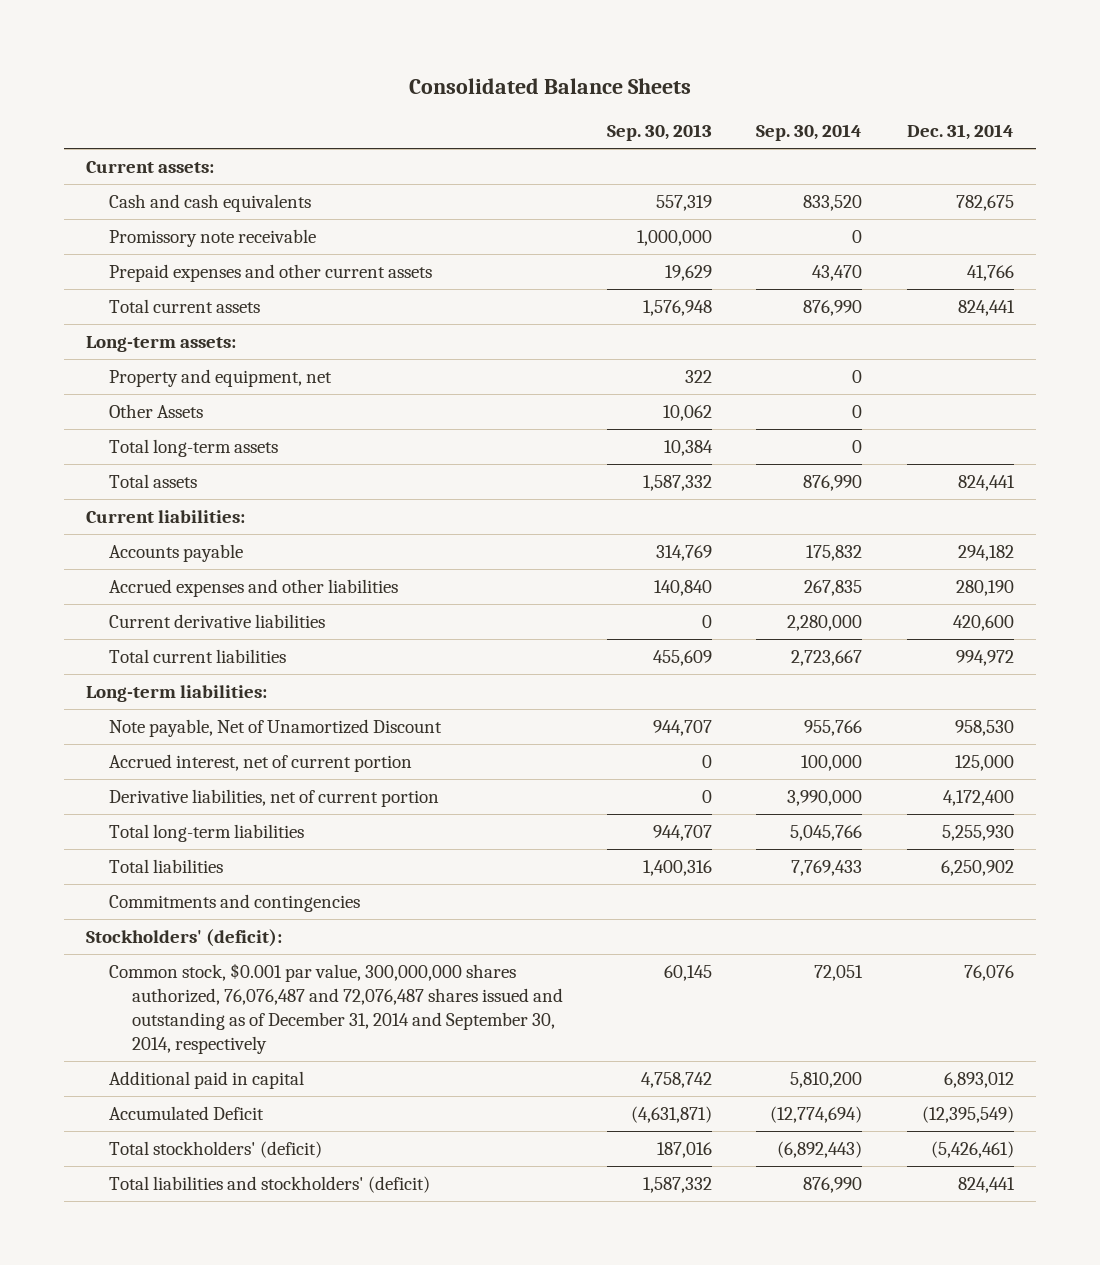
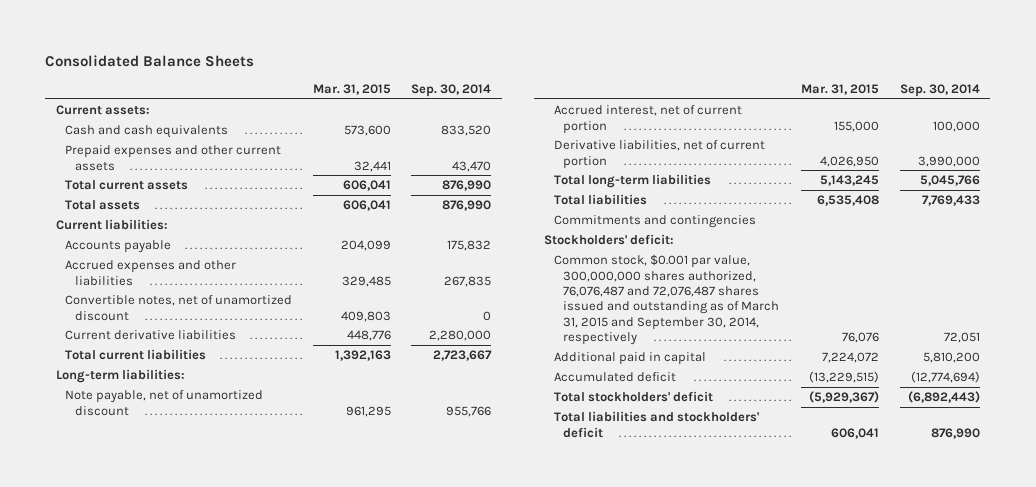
[607,124,713,142] Sep. 30, 2013 -> none
[906,124,1014,141] Dec. 31, 2014 -> none
none -> [312,83,391,95] Mar. 31, 2015
[108,229,316,248] Promissory note receivable -> none
[86,336,237,353] Long-term assets: -> none
[108,369,332,388] Property and equipment, net -> none
[108,404,203,419] Other Assets -> none
[108,439,278,458] Total long-term assets -> none
none -> [65,295,293,321] Convertible notes, net of unamortized discount
[108,719,442,738] Note payable, Net of Unamortized Discount -> [65,390,264,416] Note payable, net of unamortized discount
[86,929,283,948] Stockholders' (deficit): -> [544,234,675,246] Stockholders' deficit:
[108,963,563,1054] Common stock, $0.001 par value, 300,000,000 shares authorized, 76,076,487 and 72,076,487 shares issued and outstanding as of December 31, 2014 and September 30, 2014, respectively -> [553,254,780,346] Common stock, $0.001 par value, 300,000,000 shares authorized, 76,076,487 and 72,076,487 shares issued and outstanding as of March 31, 2015 and September 30, 2014, respectively
[108,1106,264,1121] Accumulated Deficit -> [553,372,676,383] Accumulated deficit
[108,1141,322,1159] Total stockholders' (deficit) -> [553,391,713,403] Total stockholders' deficit
[108,1176,430,1194] Total liabilities and stockholders' (deficit) -> [553,411,759,438] Total liabilities and stockholders' deficit

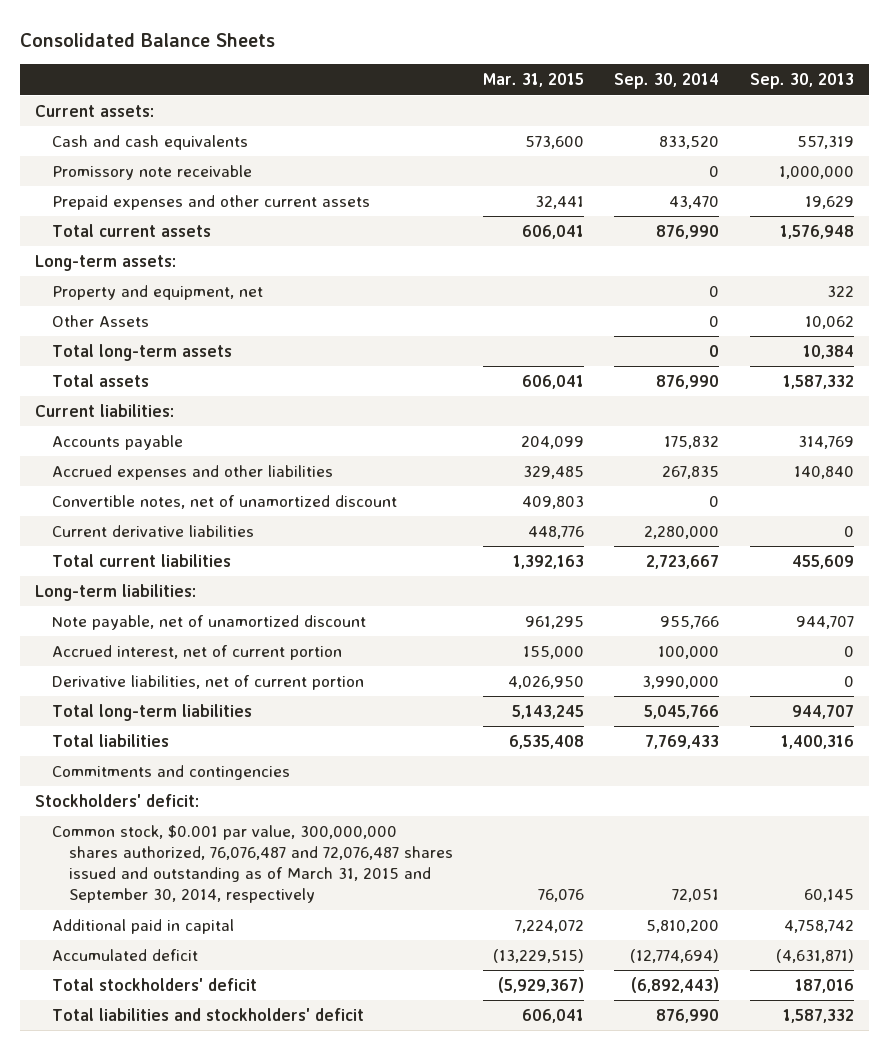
none -> [749,73,854,90] Sep. 30, 2013
none -> [52,165,253,181] Promissory note receivable
none -> [35,255,177,272] Long-term assets:
none -> [52,285,264,301] Property and equipment, net
none -> [52,315,150,328] Other Assets
none -> [52,344,233,362] Total long-term assets

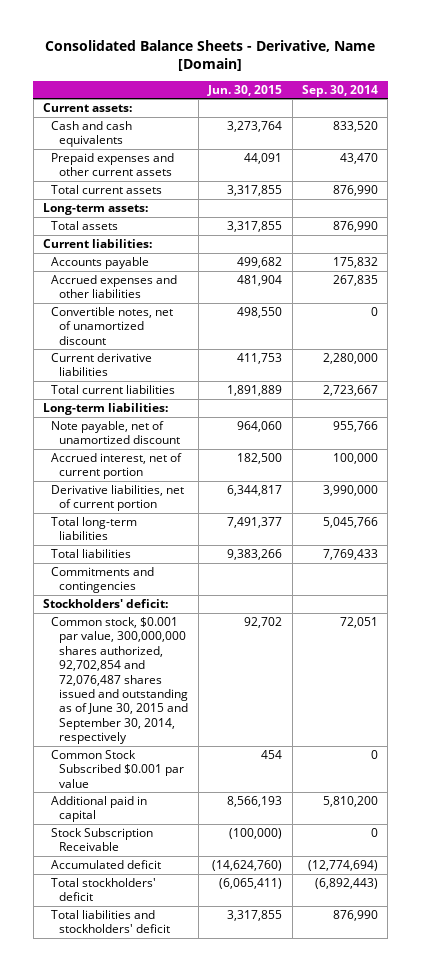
[20,33,276,48] Consolidated Balance Sheets -> [45,40,376,72] Consolidated Balance Sheets - Derivative, Name [Domain]
[483,73,585,88] Mar. 31, 2015 -> none
[749,73,854,90] Sep. 30, 2013 -> none
none -> [207,84,283,96] Jun. 30, 2015
[52,165,253,181] Promissory note receivable -> none
[52,285,264,301] Property and equipment, net -> none
[52,315,150,328] Other Assets -> none
[52,344,233,362] Total long-term assets -> none
[52,825,454,904] Common stock, $0.001 par value, 300,000,000 shares authorized, 76,076,487 and 72,076,487 shares issued and outstanding as of March 31, 2015 and September 30, 2014, respectively -> [51,616,189,745] Common stock, $0.001 par value, 300,000,000 shares authorized, 92,702,854 and 72,076,487 shares issued and outstanding as of June 30, 2015 and September 30, 2014, respectively
none -> [51,749,185,788] Common Stock Subscribed $0.001 par value
none -> [51,827,154,852] Stock Subscription Receivable

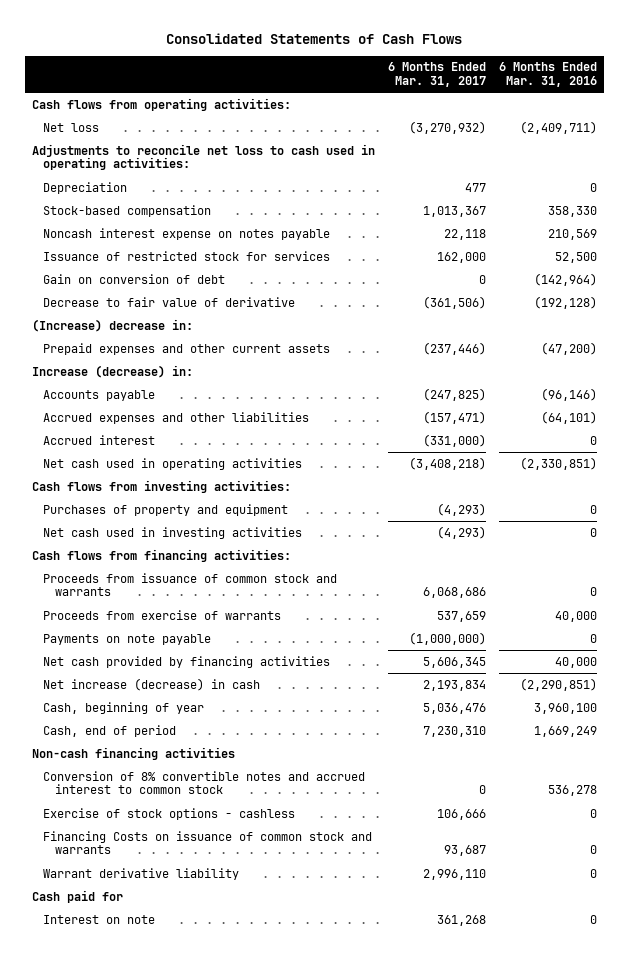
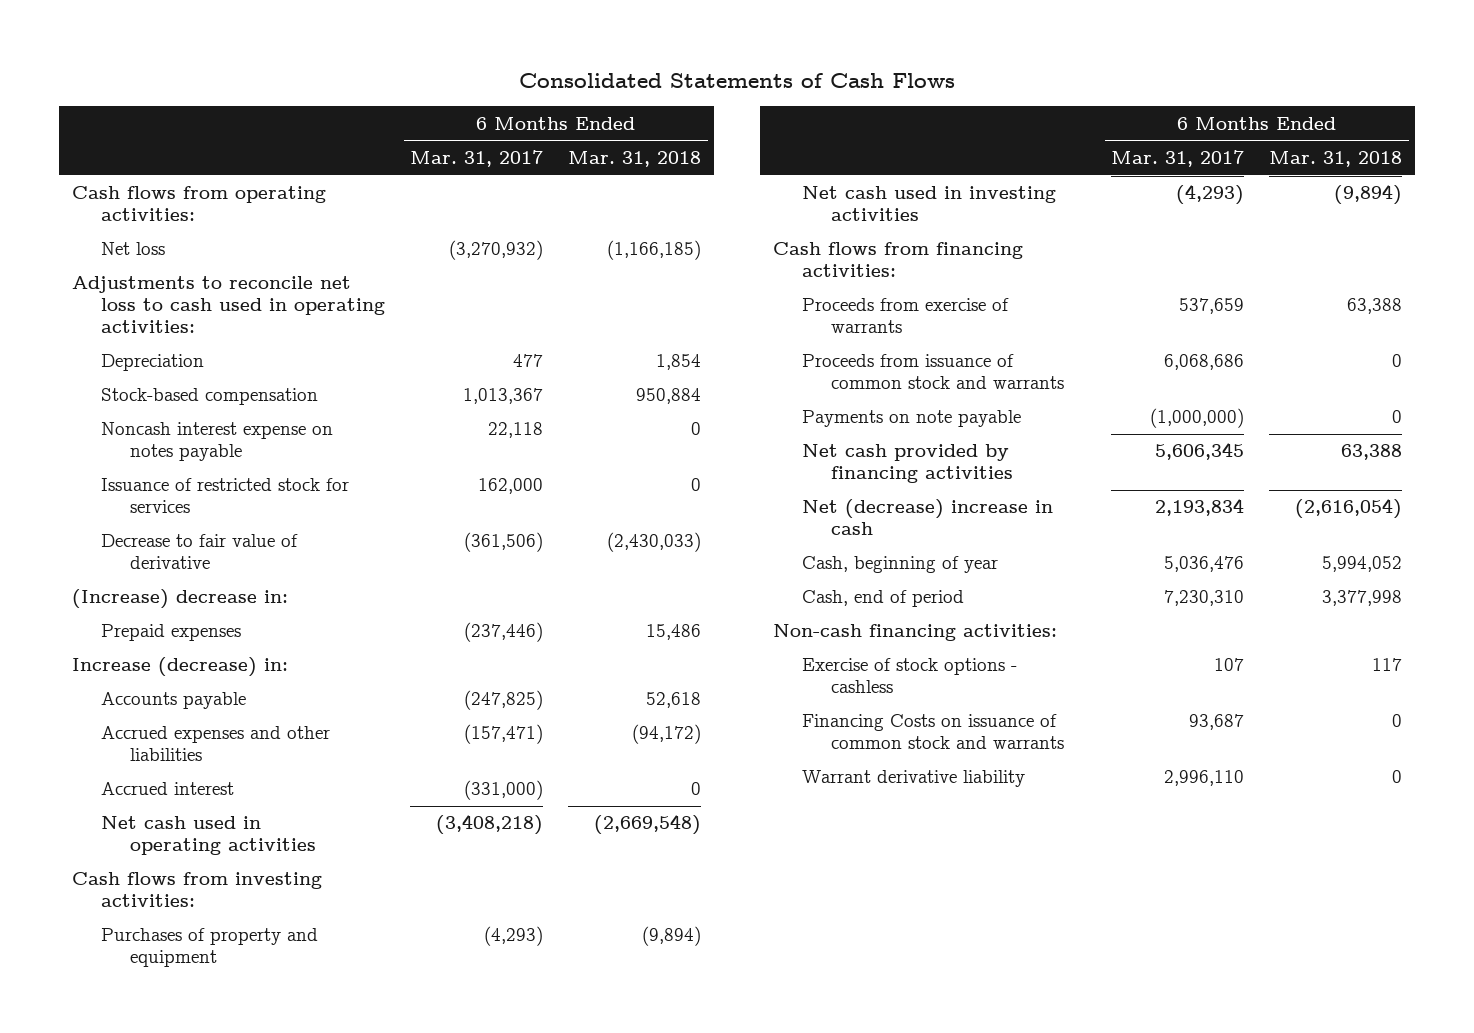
[498,62,597,88] 6 Months Ended Mar. 31, 2016 -> none
none -> [568,150,702,167] Mar. 31, 2018
[43,273,226,284] Gain on conversion of debt -> none
[43,342,331,355] Prepaid expenses and other current assets -> [100,624,241,642] Prepaid expenses
[43,572,338,597] Proceeds from issuance of common stock and warrants -> [801,354,1064,390] Proceeds from issuance of common stock and warrants
[43,677,261,691] Net increase (decrease) in cash -> [801,499,1053,536] Net (decrease) increase in cash
[43,770,366,795] Conversion of 8% convertible notes and accrued interest to common stock -> none
[31,746,235,760] Non-cash financing activities -> [772,624,1057,642] Non-cash financing activities:
[436,808,486,820] 106,666 -> [1213,658,1244,672] 107
[31,889,123,903] Cash paid for -> none
[43,914,156,924] Interest on note -> none

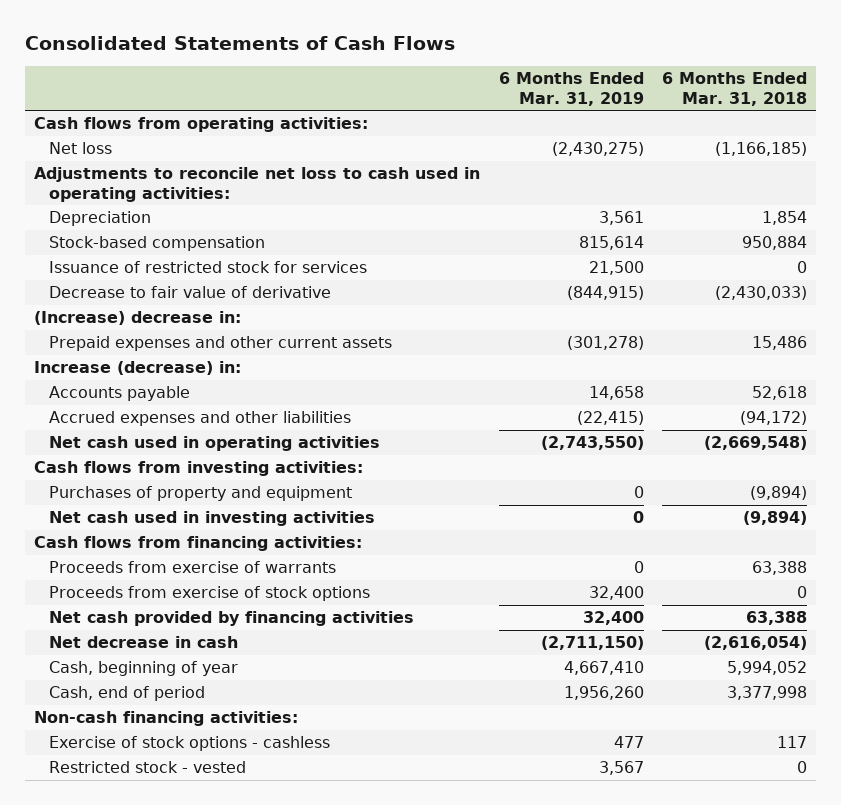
[409,149,543,167] Mar. 31, 2017 -> none
none -> [498,72,644,106] 6 Months Ended Mar. 31, 2019
[100,422,333,462] Noncash interest expense on notes payable -> none
[100,624,241,642] Prepaid expenses -> [49,336,393,352] Prepaid expenses and other current assets
[100,782,234,796] Accrued interest -> none
[801,354,1064,390] Proceeds from issuance of common stock and warrants -> none
[801,410,1021,428] Payments on note payable -> none
none -> [49,586,371,602] Proceeds from exercise of stock options
[801,499,1053,536] Net (decrease) increase in cash -> [49,636,239,649] Net decrease in cash
[801,714,1064,750] Financing Costs on issuance of common stock and warrants -> none
[801,770,1025,788] Warrant derivative liability -> none
none -> [49,761,247,774] Restricted stock - vested

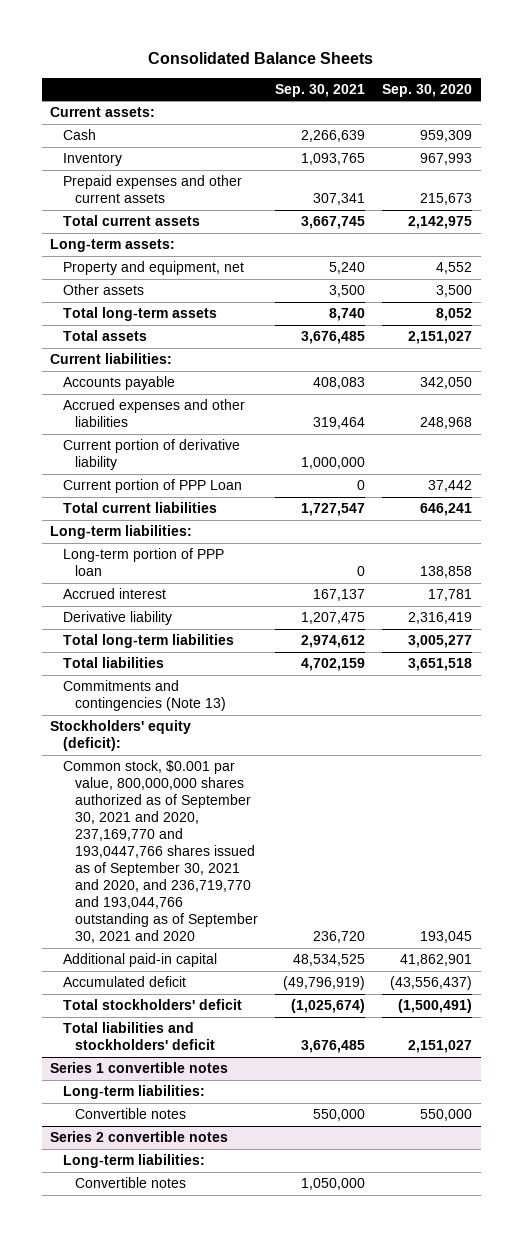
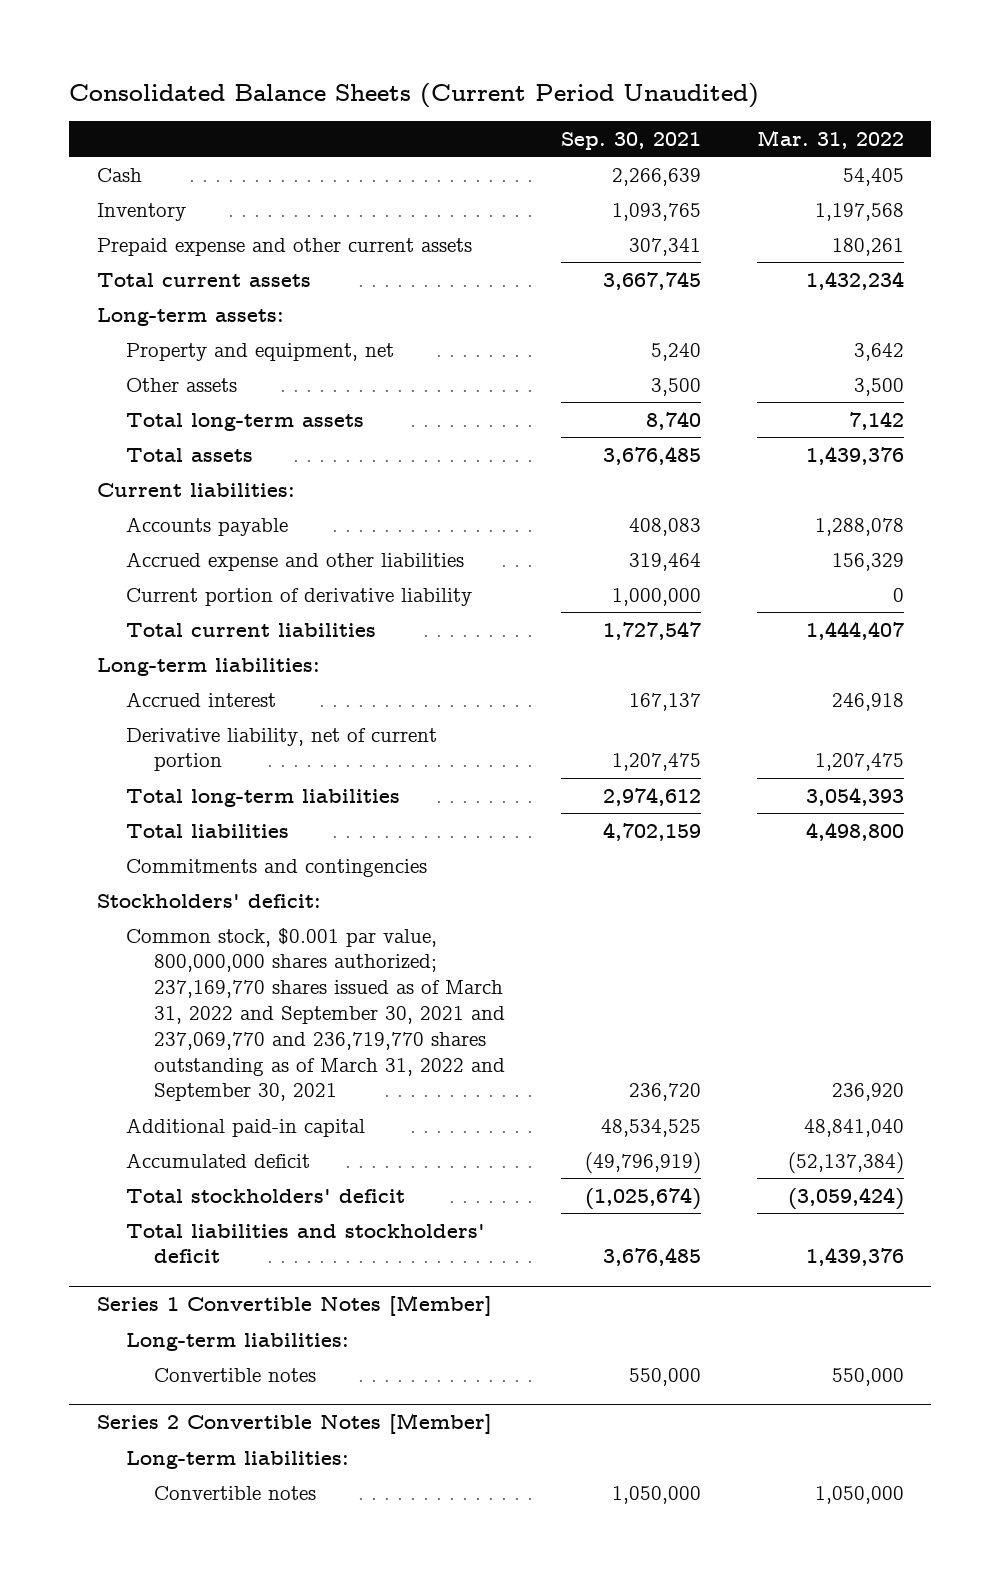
[148,51,374,64] Consolidated Balance Sheets -> [68,82,759,108] Consolidated Balance Sheets (Current Period Unaudited)
[382,83,473,97] Sep. 30, 2020 -> none
none -> [756,129,904,149] Mar. 31, 2022
[50,107,156,118] Current assets: -> none
[62,175,242,204] Prepaid expenses and other current assets -> [96,237,472,256] Prepaid expense and other current assets
[62,399,245,428] Accrued expenses and other liabilities -> [125,551,464,571] Accrued expense and other liabilities
[62,479,242,494] Current portion of PPP Loan -> none
[62,548,224,577] Long-term portion of PPP loan -> none
[62,611,172,626] Derivative liability -> [125,727,437,772] Derivative liability, net of current portion
[62,680,227,712] Commitments and contingencies (Note 13) -> [125,858,427,877] Commitments and contingencies
[50,720,192,752] Stockholders' equity (deficit): -> [96,893,321,908] Stockholders' deficit:
[62,760,259,944] Common stock, $0.001 par value, 800,000,000 shares authorized as of September 30, 2021 and 2020, 237,169,770 and 193,0447,766 shares issued as of September 30, 2021 and 2020, and 236,719,770 and 193,044,766 outstanding as of September 30, 2021 and 2020 -> [125,927,506,1102] Common stock, $0.001 par value, 800,000,000 shares authorized; 237,169,770 shares issued as of March 31, 2022 and September 30, 2021 and 237,069,770 and 236,719,770 shares outstanding as of March 31, 2022 and September 30, 2021
[50,1062,229,1074] Series 1 convertible notes -> [96,1295,492,1317] Series 1 Convertible Notes [Member]
[50,1131,229,1143] Series 2 convertible notes -> [96,1413,492,1435] Series 2 Convertible Notes [Member]

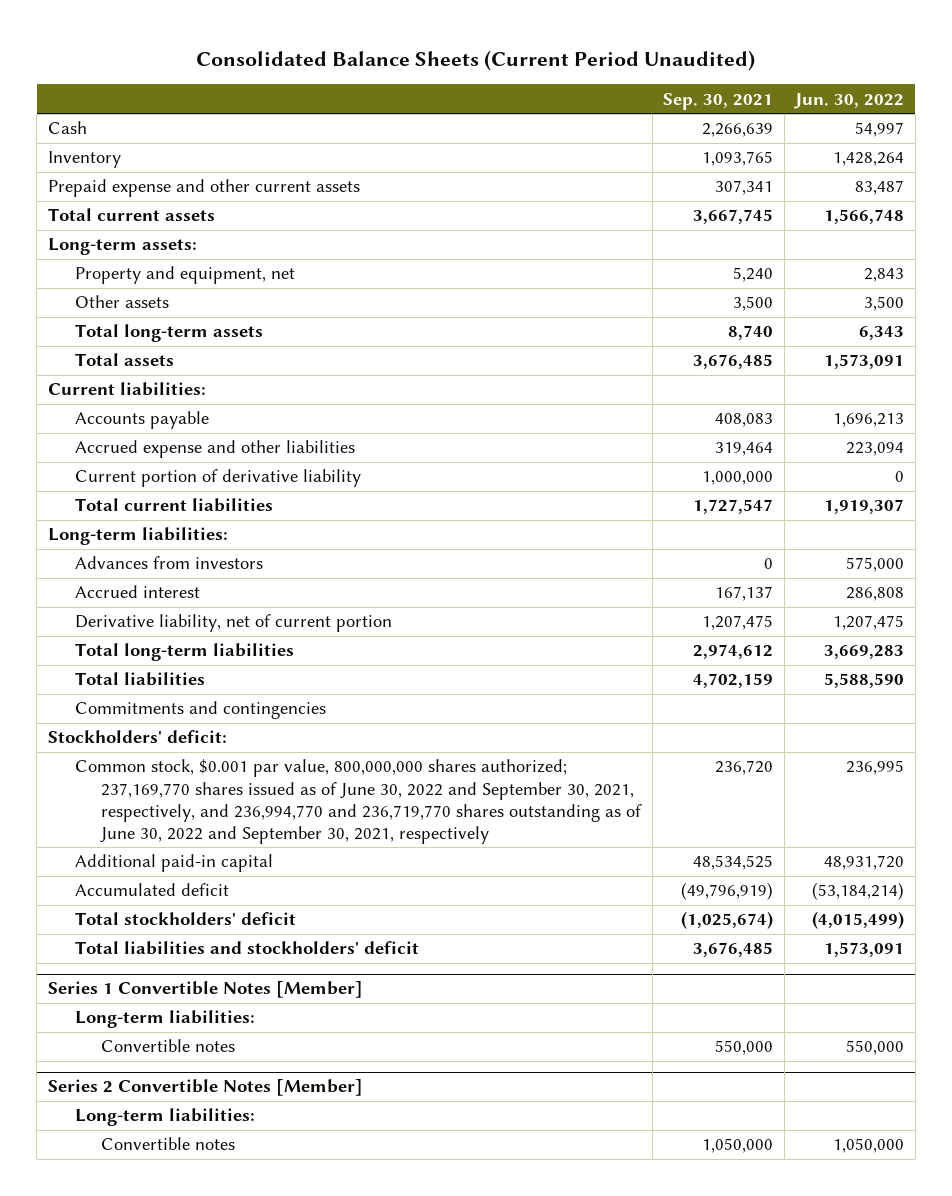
[756,129,904,149] Mar. 31, 2022 -> none
none -> [794,92,905,109] Jun. 30, 2022
none -> [74,556,263,570] Advances from investors
[125,927,506,1102] Common stock, $0.001 par value, 800,000,000 shares authorized; 237,169,770 shares issued as of March 31, 2022 and September 30, 2021 and 237,069,770 and 236,719,770 shares outstanding as of March 31, 2022 and September 30, 2021 -> [74,759,643,845] Common stock, $0.001 par value, 800,000,000 shares authorized; 237,169,770 shares issued as of June 30, 2022 and September 30, 2021, respectively, and 236,994,770 and 236,719,770 shares outstanding as of June 30, 2022 and September 30, 2021, respectively

